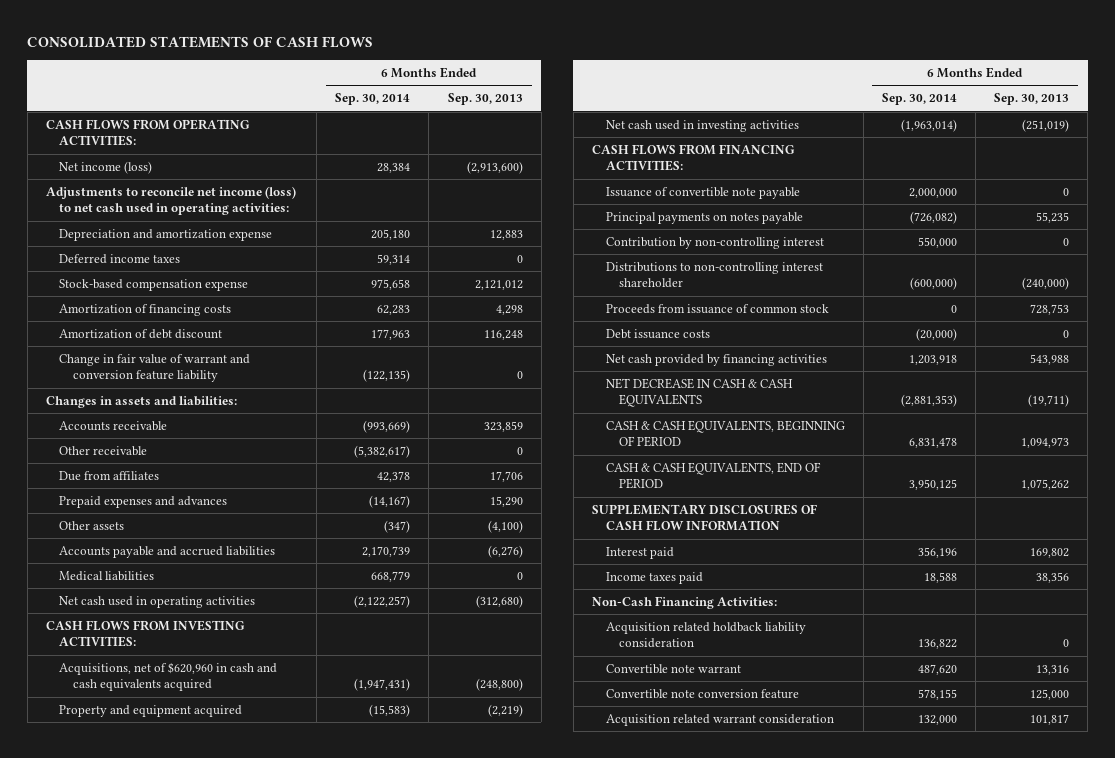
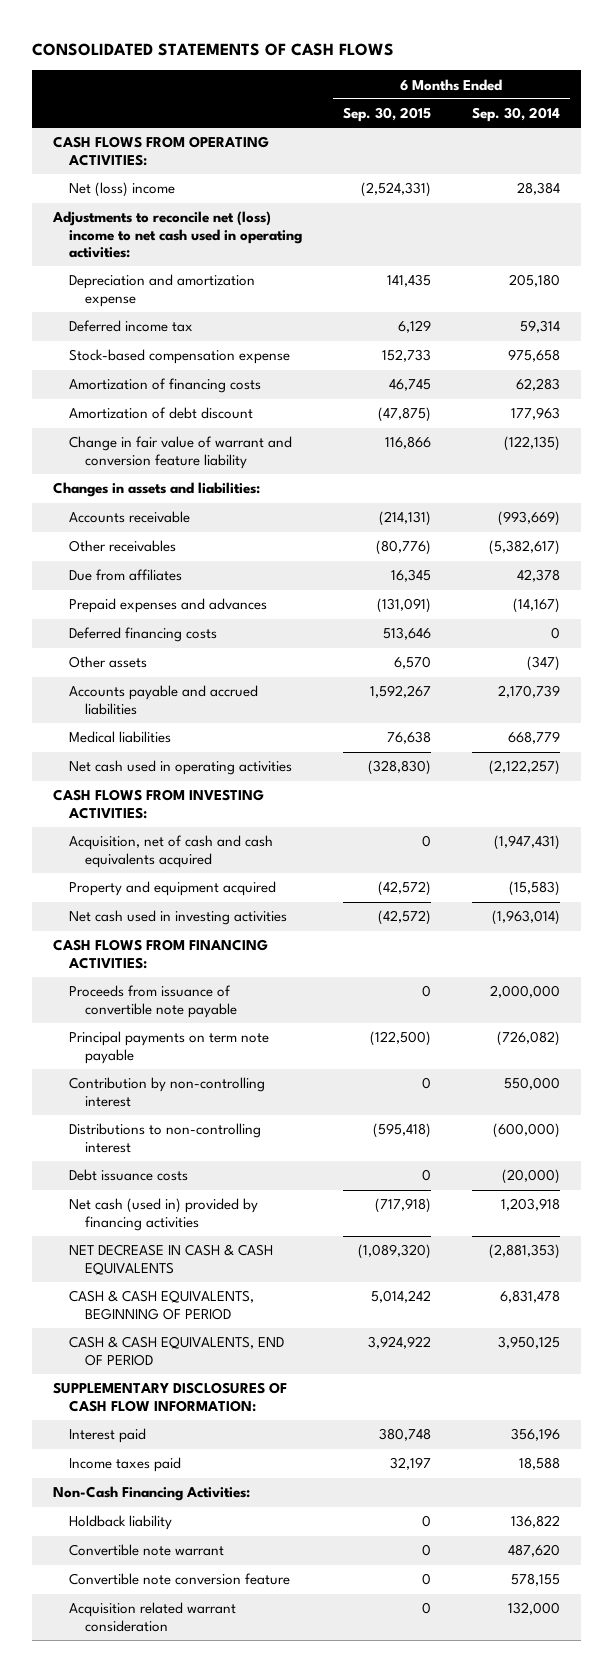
[447,93,523,106] Sep. 30, 2013 -> none
none -> [342,107,431,123] Sep. 30, 2015
[59,160,153,174] Net income (loss) -> [68,182,175,198] Net (loss) income
[45,185,296,216] Adjustments to reconcile net income (loss) to net cash used in operating activities: -> [51,211,302,258] Adjustments to reconcile net (loss) income to net cash used in operating activities:
[59,253,181,264] Deferred income taxes -> [68,320,193,333] Deferred income tax
[59,445,148,456] Other receivable -> [68,540,176,553] Other receivables
none -> [68,627,217,643] Deferred financing costs
[59,661,278,692] Acquisitions, net of $620,960 in cash and cash equivalents acquired -> [68,835,273,868] Acquisition, net of cash and cash equivalents acquired
[605,186,800,199] Issuance of convertible note payable -> [68,985,237,1018] Proceeds from issuance of convertible note payable
[605,211,803,224] Principal payments on notes payable -> [68,1031,269,1064] Principal payments on term note payable
[605,303,829,314] Proceeds from issuance of common stock -> none
[605,261,823,289] Distributions to non-controlling interest shareholder -> [68,1123,261,1153] Distributions to non-controlling interest
[605,353,827,366] Net cash provided by financing activities -> [68,1198,258,1231] Net cash (used in) provided by financing activities
[592,503,818,532] SUPPLEMENTARY DISCLOSURES OF CASH FLOW INFORMATION -> [52,1382,287,1412] SUPPLEMENTARY DISCLOSURES OF CASH FLOW INFORMATION:
[605,621,806,649] Acquisition related holdback liability consideration -> [68,1515,172,1531] Holdback liability

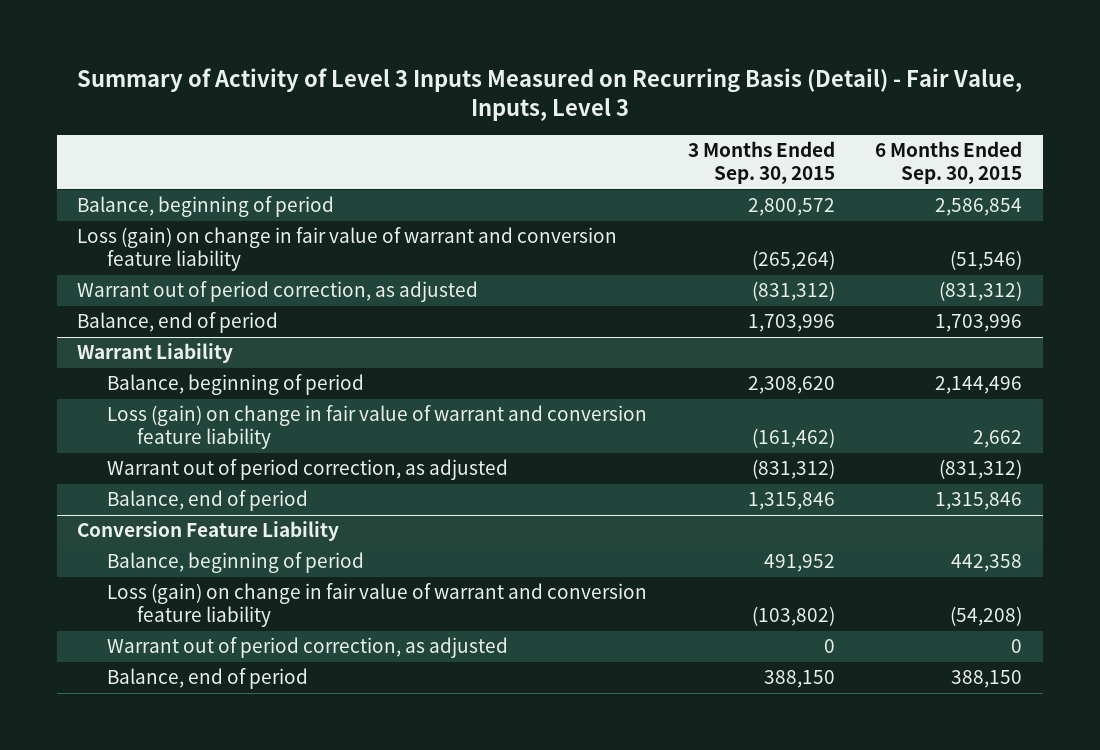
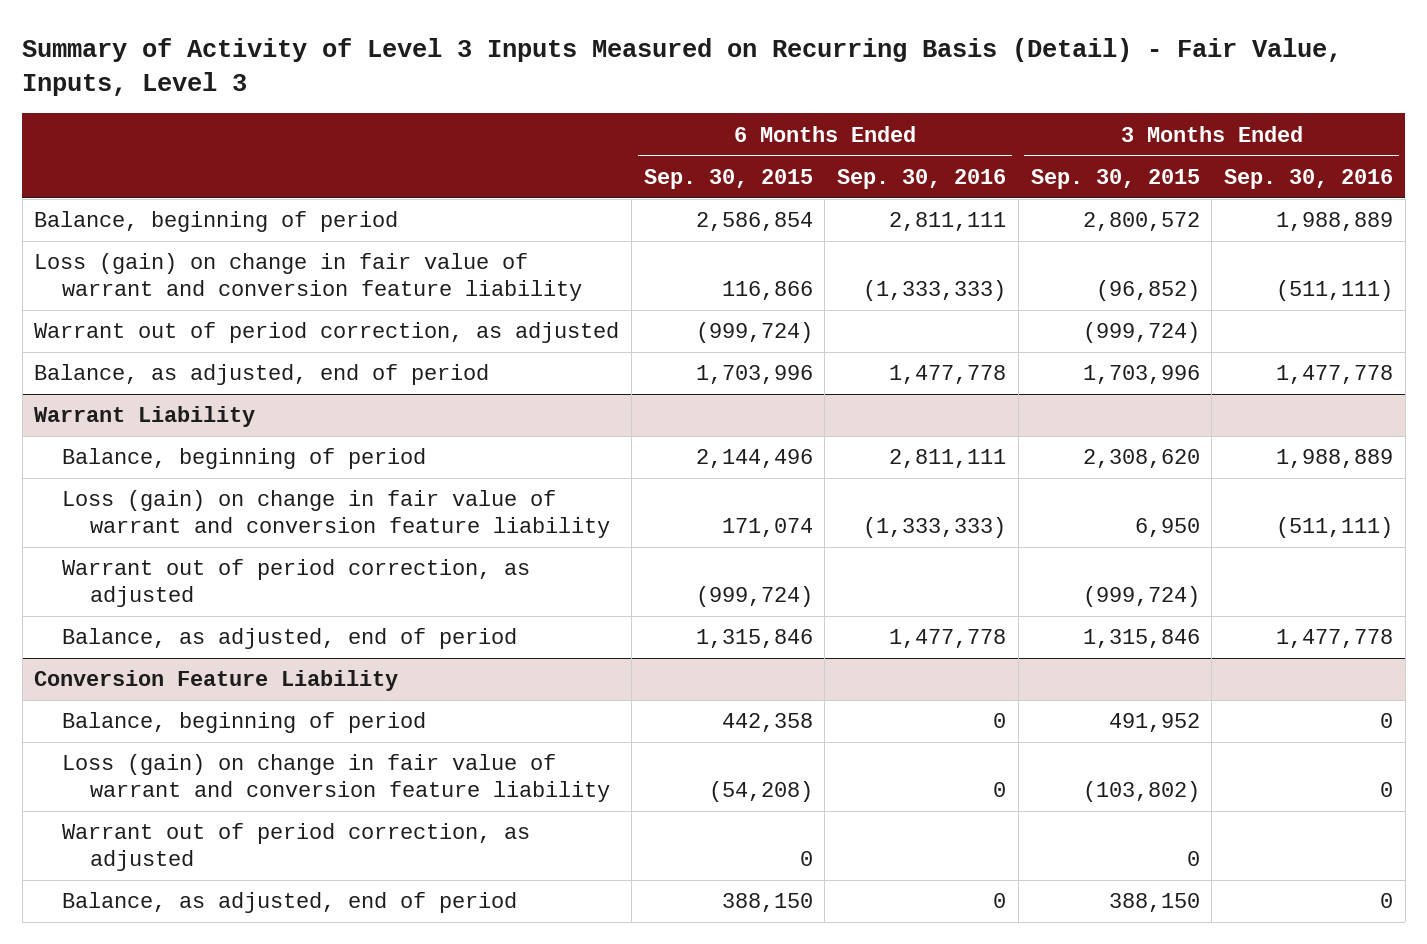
none -> [837,168,1007,189] Sep. 30, 2016
none -> [1223,168,1393,189] Sep. 30, 2016
[751,250,835,271] (265,264) -> [1095,280,1200,302] (96,852)
[950,250,1023,271] (51,546) -> [721,281,813,301] 116,866
[751,281,835,302] (831,312) -> [1082,322,1200,344] (999,724)
[939,281,1023,302] (831,312) -> [695,322,813,344] (999,724)
[77,312,279,334] Balance, end of period -> [34,364,490,386] Balance, as adjusted, end of period
[751,428,835,449] (161,462) -> [1134,518,1200,538] 6,950
[973,430,1023,449] 2,662 -> [721,518,813,538] 171,074
[751,459,835,480] (831,312) -> [1082,586,1200,608] (999,724)
[939,459,1023,480] (831,312) -> [695,586,813,608] (999,724)
[107,490,309,512] Balance, end of period -> [62,628,518,650] Balance, as adjusted, end of period
[107,668,309,690] Balance, end of period -> [62,892,518,914] Balance, as adjusted, end of period

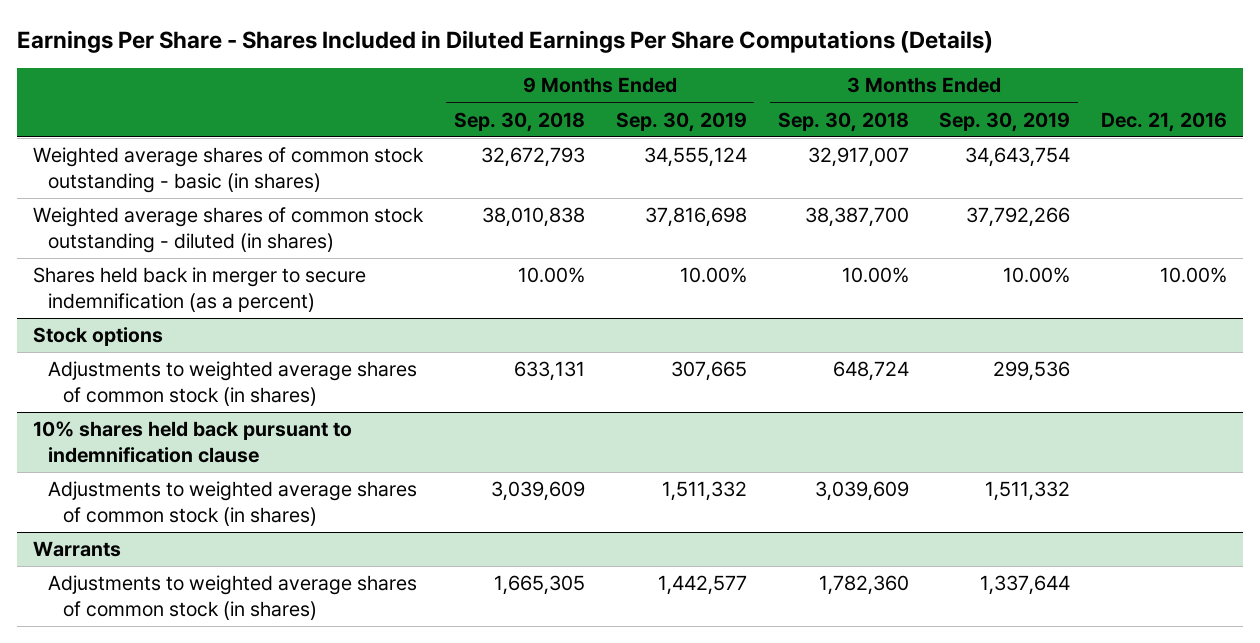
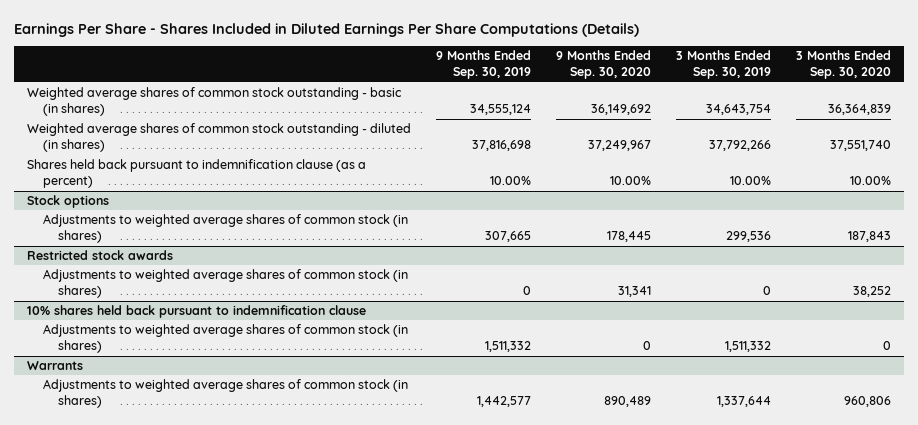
[453,111,585,132] Sep. 30, 2018 -> none
[777,111,909,132] Sep. 30, 2018 -> none
[1101,111,1228,132] Dec. 21, 2016 -> none
none -> [556,50,652,80] 9 Months Ended Sep. 30, 2020
none -> [796,50,892,80] 3 Months Ended Sep. 30, 2020
[32,267,366,312] Shares held back in merger to secure indemnification (as a percent) -> [26,159,366,189] Shares held back pursuant to indemnification clause (as a percent)
none -> [26,250,173,261] Restricted stock awards
none -> [42,269,408,299] Adjustments to weighted average shares of common stock (in shares)

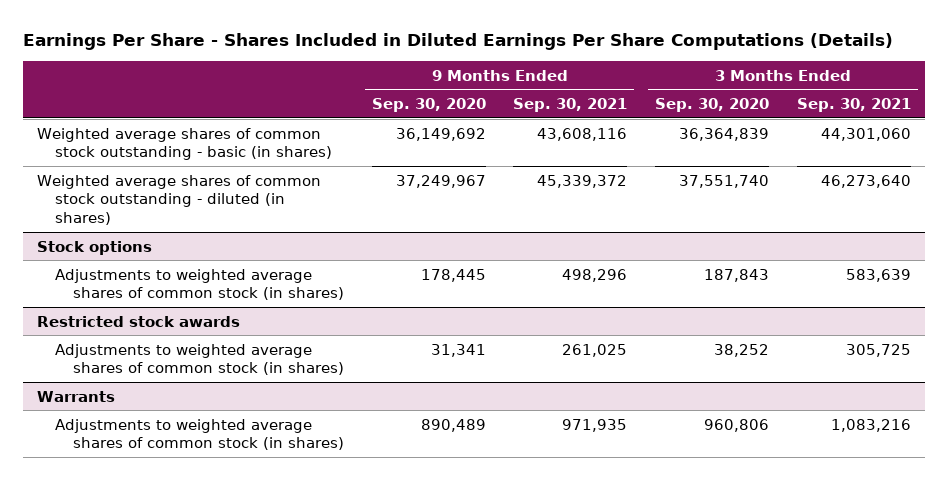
[436,50,532,80] 9 Months Ended Sep. 30, 2019 -> none
[676,50,772,80] 3 Months Ended Sep. 30, 2019 -> none
none -> [513,98,628,113] Sep. 30, 2021
none -> [796,98,911,113] Sep. 30, 2021
[26,159,366,189] Shares held back pursuant to indemnification clause (as a percent) -> none
[26,305,366,319] 10% shares held back pursuant to indemnification clause -> none
[42,324,408,354] Adjustments to weighted average shares of common stock (in shares) -> none

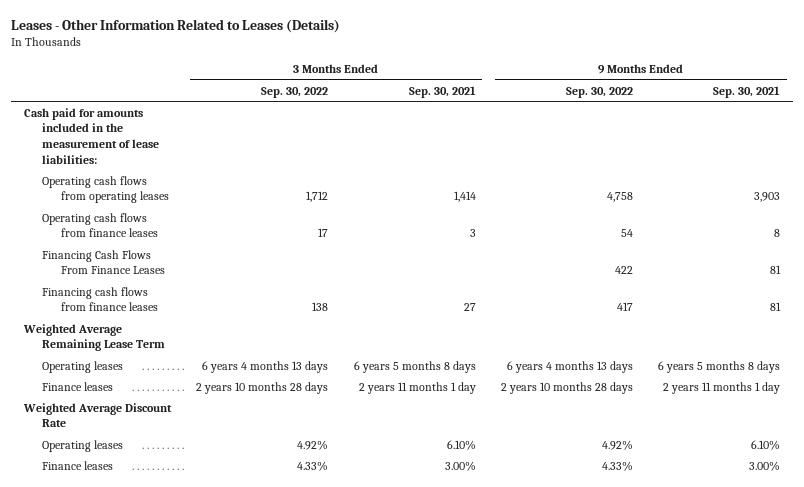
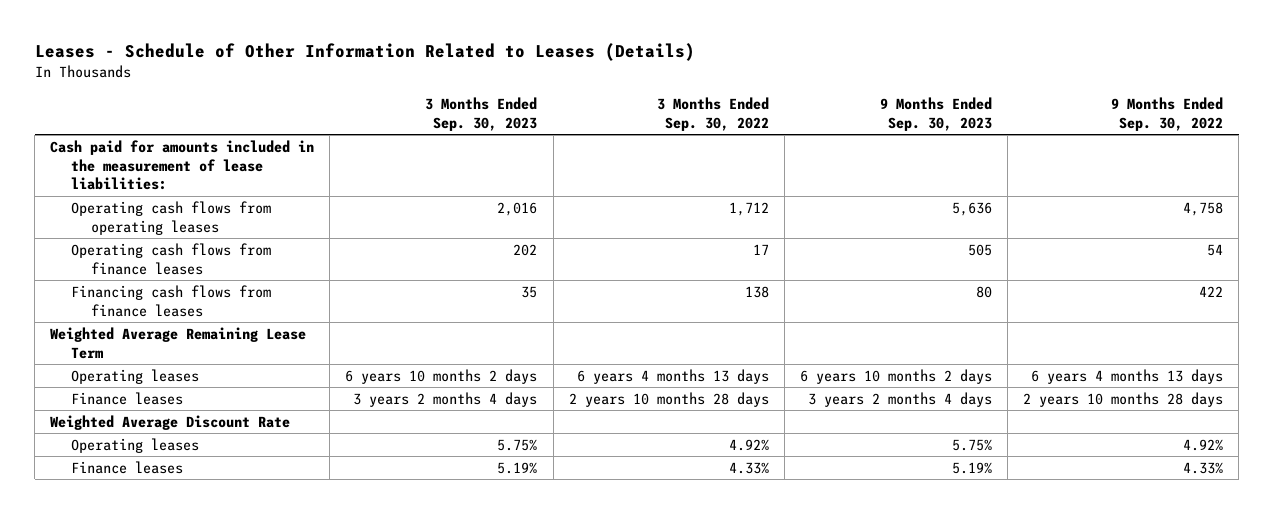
[11,19,341,34] Leases - Other Information Related to Leases (Details) -> [34,43,695,62] Leases - Schedule of Other Information Related to Leases (Details)
[408,85,476,98] Sep. 30, 2021 -> none
[713,85,781,98] Sep. 30, 2021 -> none
none -> [425,96,538,131] 3 Months Ended Sep. 30, 2023
none -> [879,96,992,131] 9 Months Ended Sep. 30, 2023
[42,249,165,275] Financing Cash Flows From Finance Leases -> none
[616,302,633,312] 417 -> [1199,285,1224,297] 422

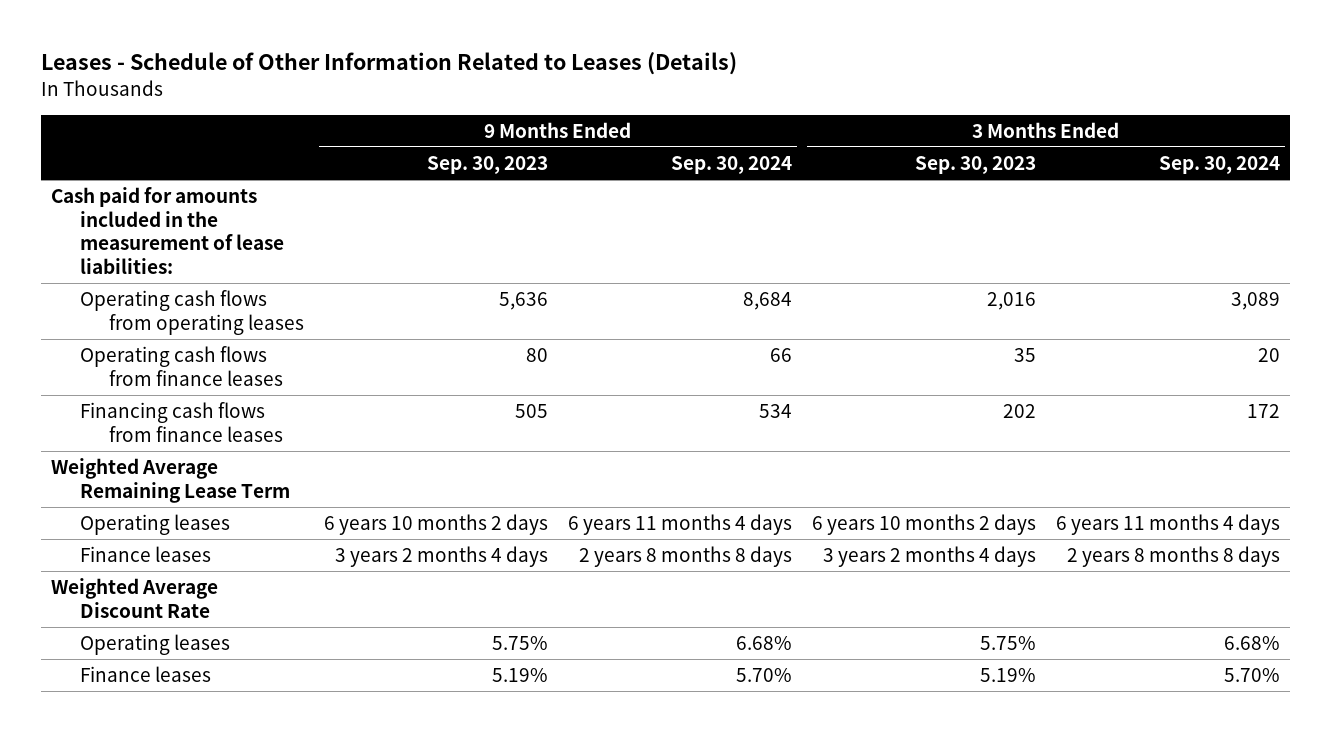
[656,96,769,131] 3 Months Ended Sep. 30, 2022 -> none
[1111,96,1224,131] 9 Months Ended Sep. 30, 2022 -> none
none -> [671,155,793,174] Sep. 30, 2024
none -> [1159,155,1281,174] Sep. 30, 2024
[513,243,538,256] 202 -> [1014,348,1037,363] 35
[967,243,992,256] 505 -> [525,348,548,363] 80
[521,285,538,298] 35 -> [1003,404,1037,419] 202
[975,285,992,298] 80 -> [514,404,548,419] 505

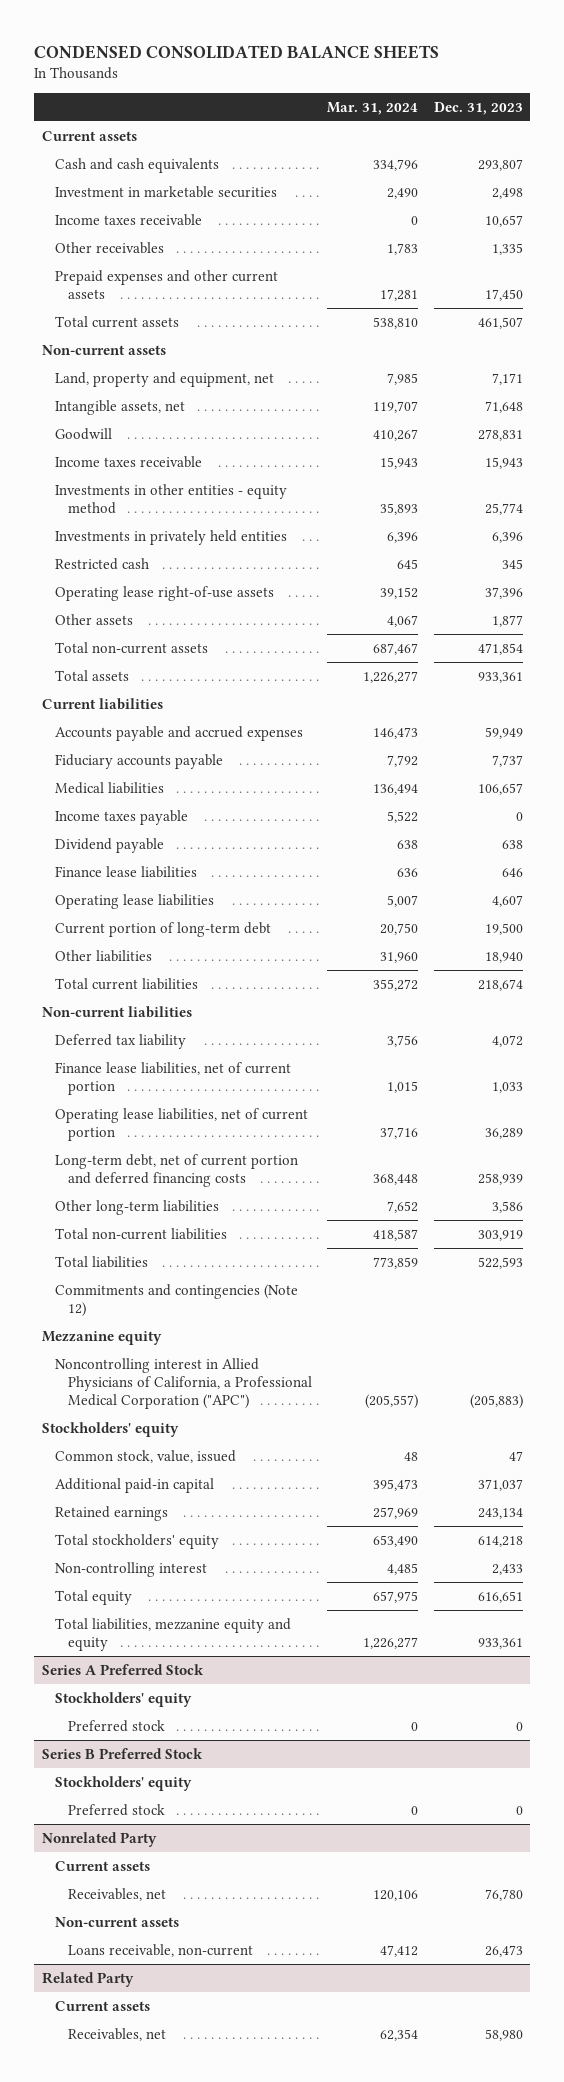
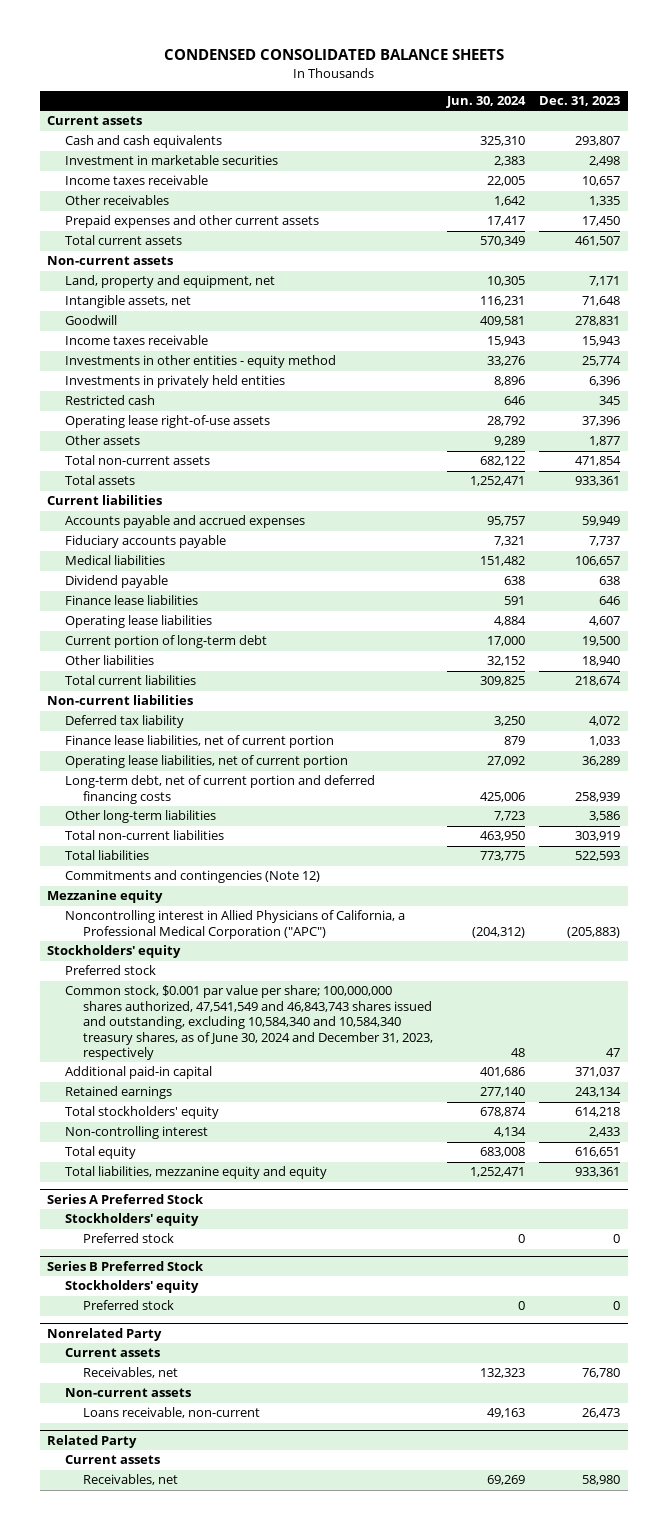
[327,101,419,115] Mar. 31, 2024 -> none
none -> [446,96,527,109] Jun. 30, 2024
[54,809,188,825] Income taxes payable -> none
none -> [64,965,156,976] Preferred stock
[54,1449,236,1463] Common stock, value, issued -> [64,985,433,1060] Common stock, $0.001 par value per share; 100,000,000 shares authorized, 47,541,549 and 46,843,743 shares issued and outstanding, excluding 10,584,340 and 10,584,340 treasury shares, as of June 30, 2024 and December 31, 2023, respectively

